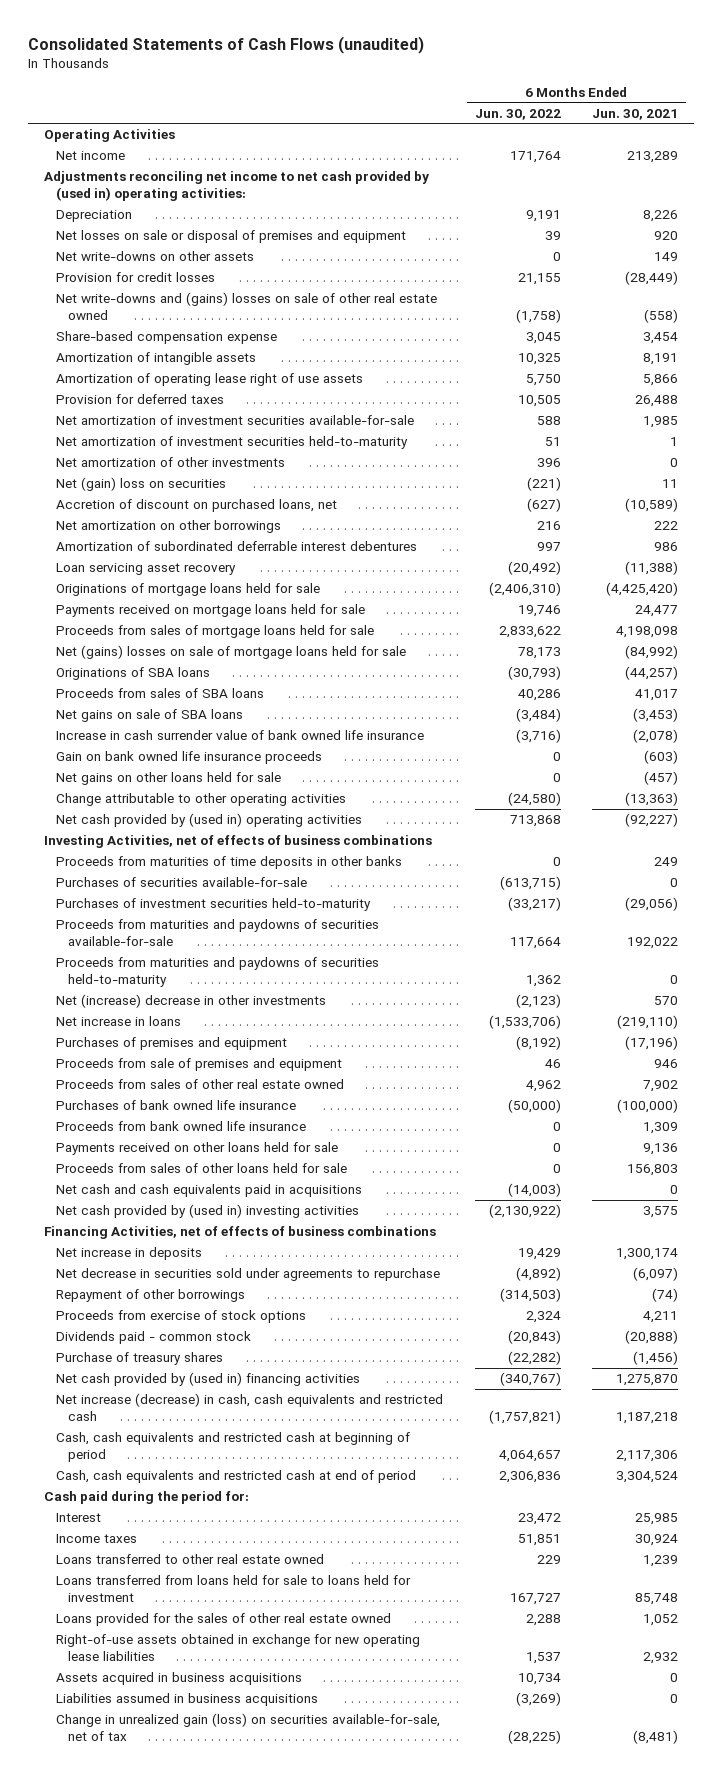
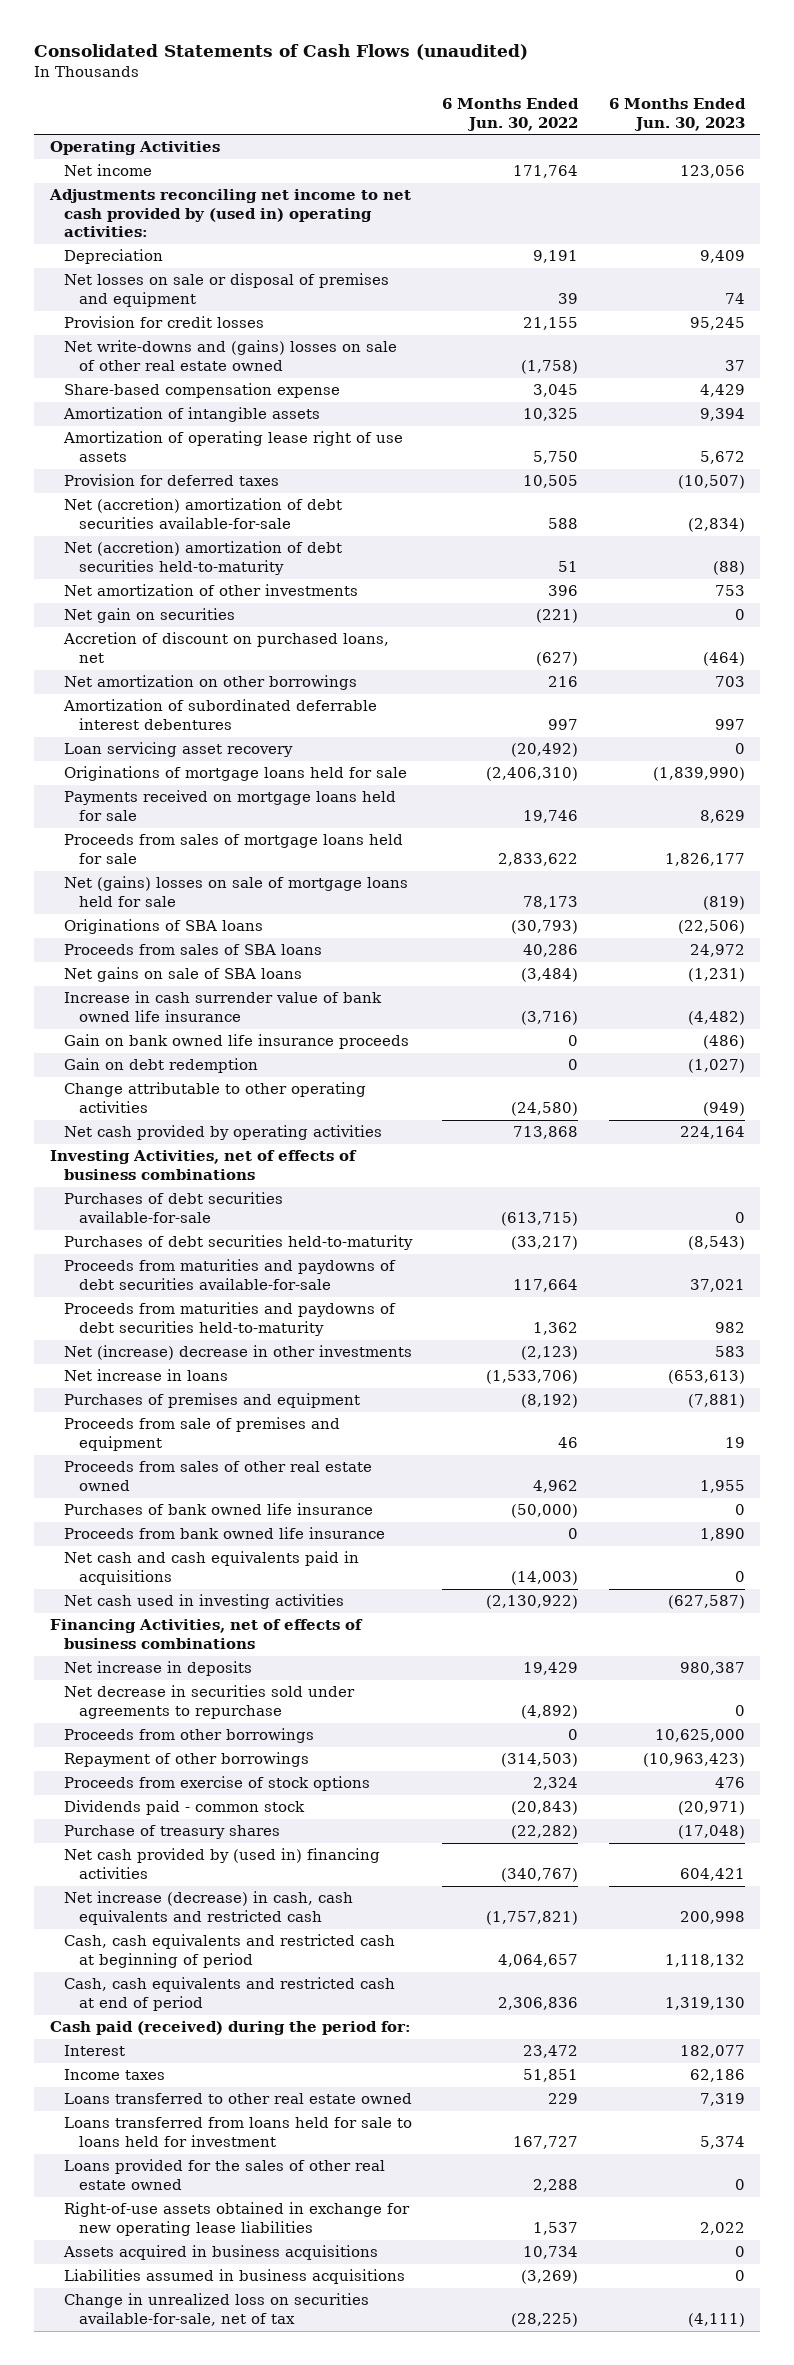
[592,108,679,120] Jun. 30, 2021 -> none
none -> [608,98,746,131] 6 Months Ended Jun. 30, 2023
[56,251,255,262] Net write-downs on other assets -> none
[56,415,415,426] Net amortization of investment securities available-for-sale -> [64,498,343,529] Net (accretion) amortization of debt securities available-for-sale
[56,436,409,450] Net amortization of investment securities held-to-maturity -> [64,541,343,575] Net (accretion) amortization of debt securities held-to-maturity
[56,477,227,492] Net (gain) loss on securities -> [64,608,236,624] Net gain on securities
[56,772,282,786] Net gains on other loans held for sale -> none
none -> [64,1058,259,1074] Gain on debt redemption
[56,813,363,828] Net cash provided by (used in) operating activities -> [64,1125,383,1141] Net cash provided by operating activities
[56,856,403,870] Proceeds from maturities of time deposits in other banks -> none
[56,877,308,888] Purchases of securities available-for-sale -> [64,1192,284,1223] Purchases of debt securities available-for-sale
[56,898,372,912] Purchases of investment securities held-to-maturity -> [64,1235,414,1251] Purchases of debt securities held-to-maturity
[56,919,380,947] Proceeds from maturities and paydowns of securities available-for-sale -> [64,1259,397,1290] Proceeds from maturities and paydowns of debt securities available-for-sale
[56,957,380,988] Proceeds from maturities and paydowns of securities held-to-maturity -> [64,1302,397,1336] Proceeds from maturities and paydowns of debt securities held-to-maturity
[56,1142,339,1156] Payments received on other loans held for sale -> none
[56,1163,348,1174] Proceeds from sales of other loans held for sale -> none
[56,1204,360,1219] Net cash provided by (used in) investing activities -> [64,1594,345,1610] Net cash used in investing activities
none -> [64,1728,315,1744] Proceeds from other borrowings
[43,1491,249,1505] Cash paid during the period for: -> [49,2021,411,2036] Cash paid (received) during the period for:
[56,1713,441,1742] Change in unrealized gain (loss) on securities available-for-sale, net of tax -> [64,2293,370,2326] Change in unrealized loss on securities available-for-sale, net of tax

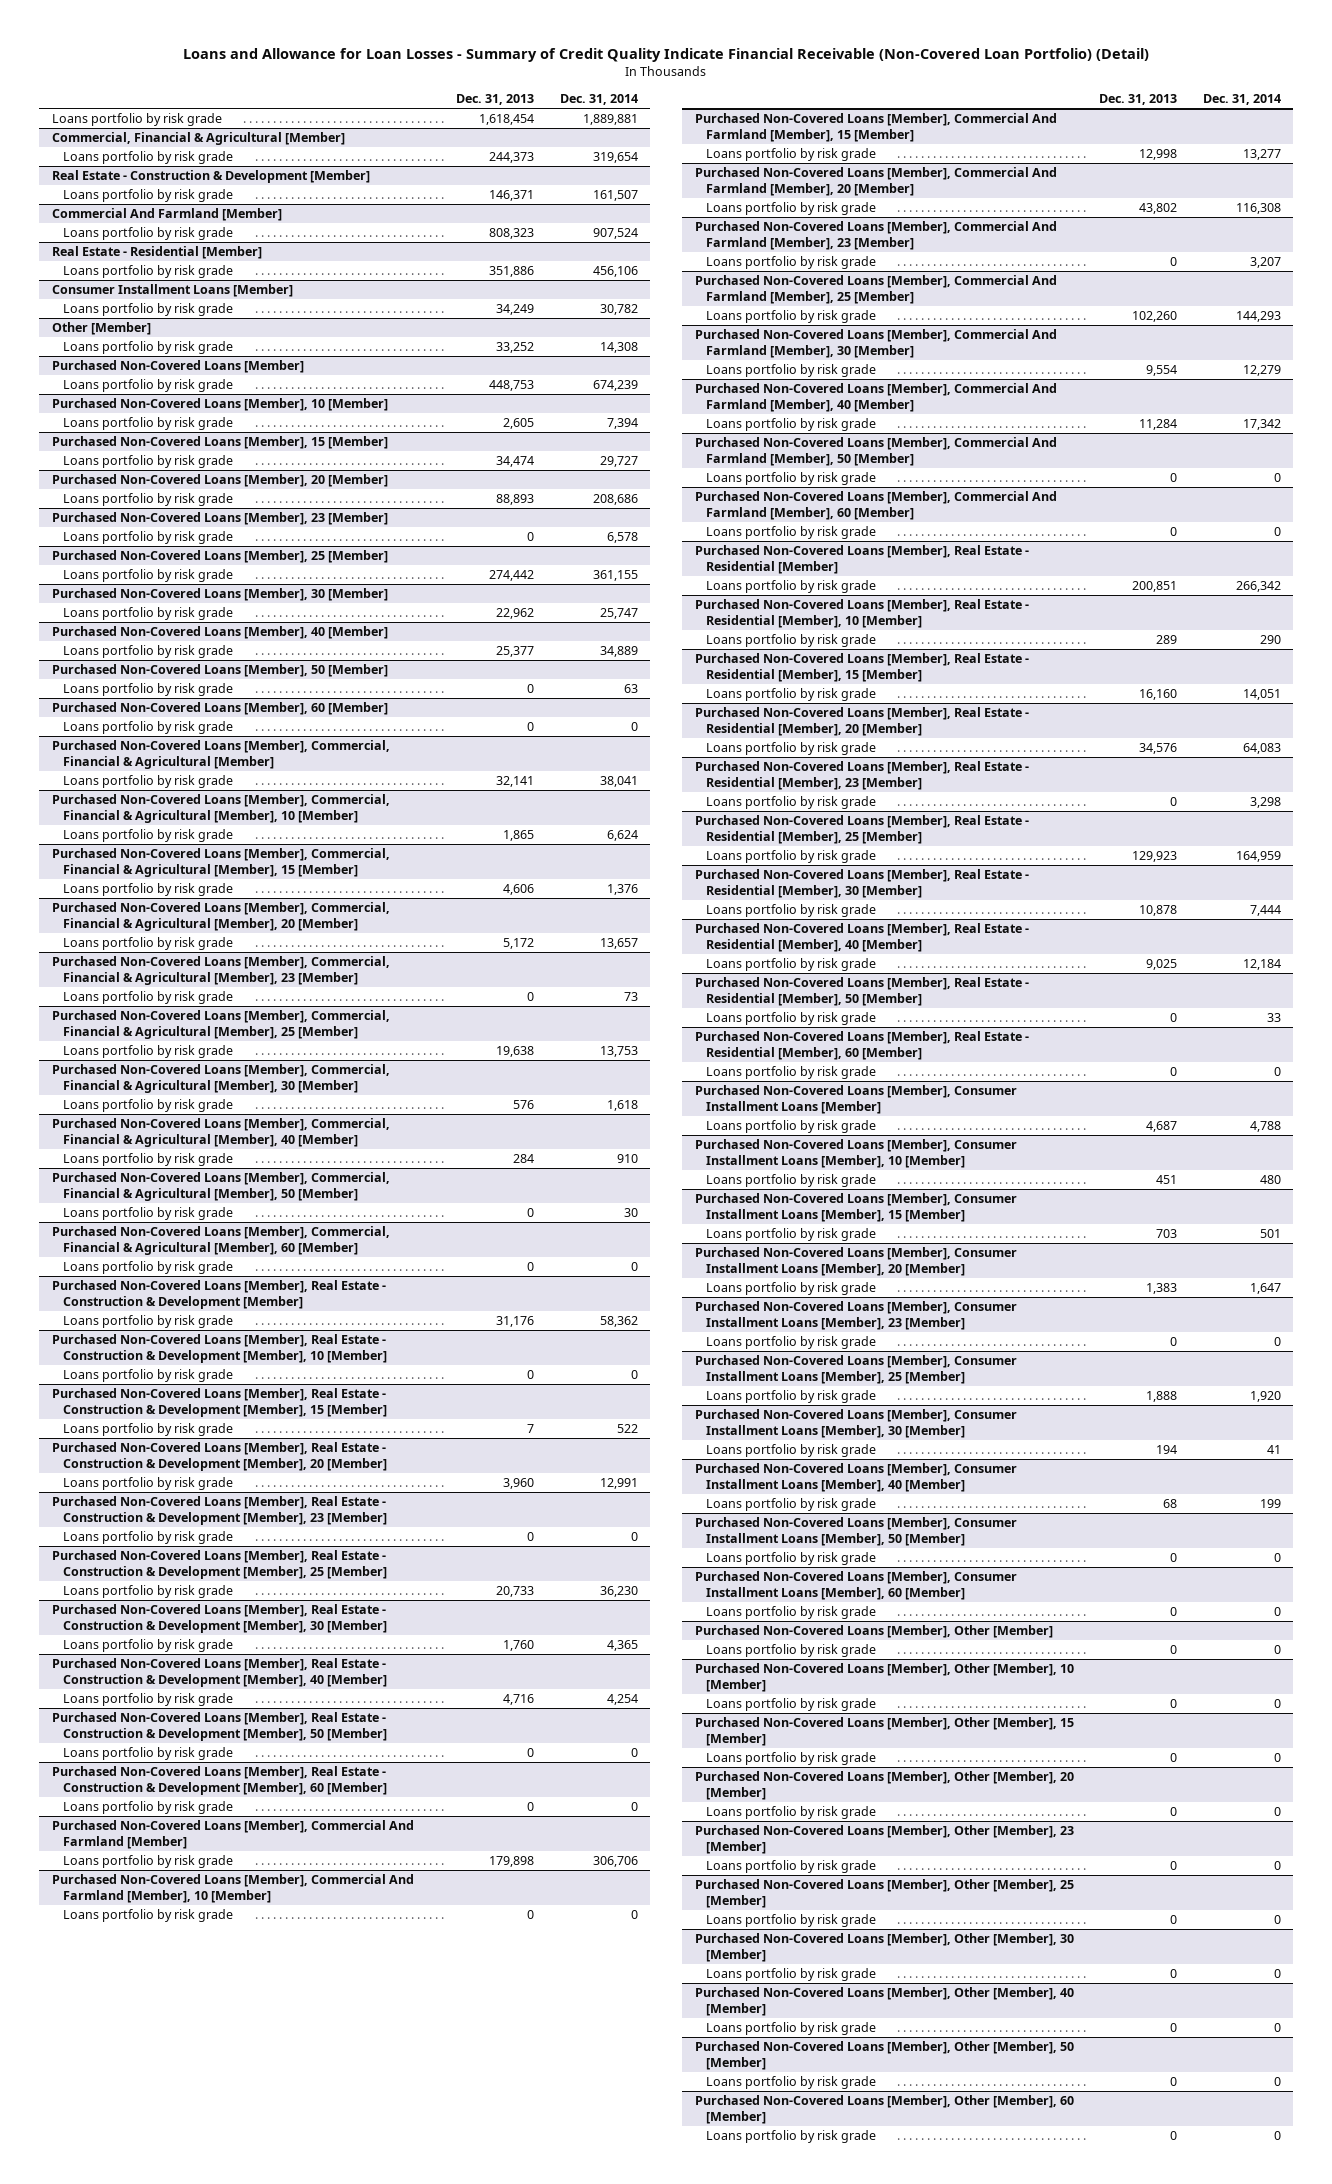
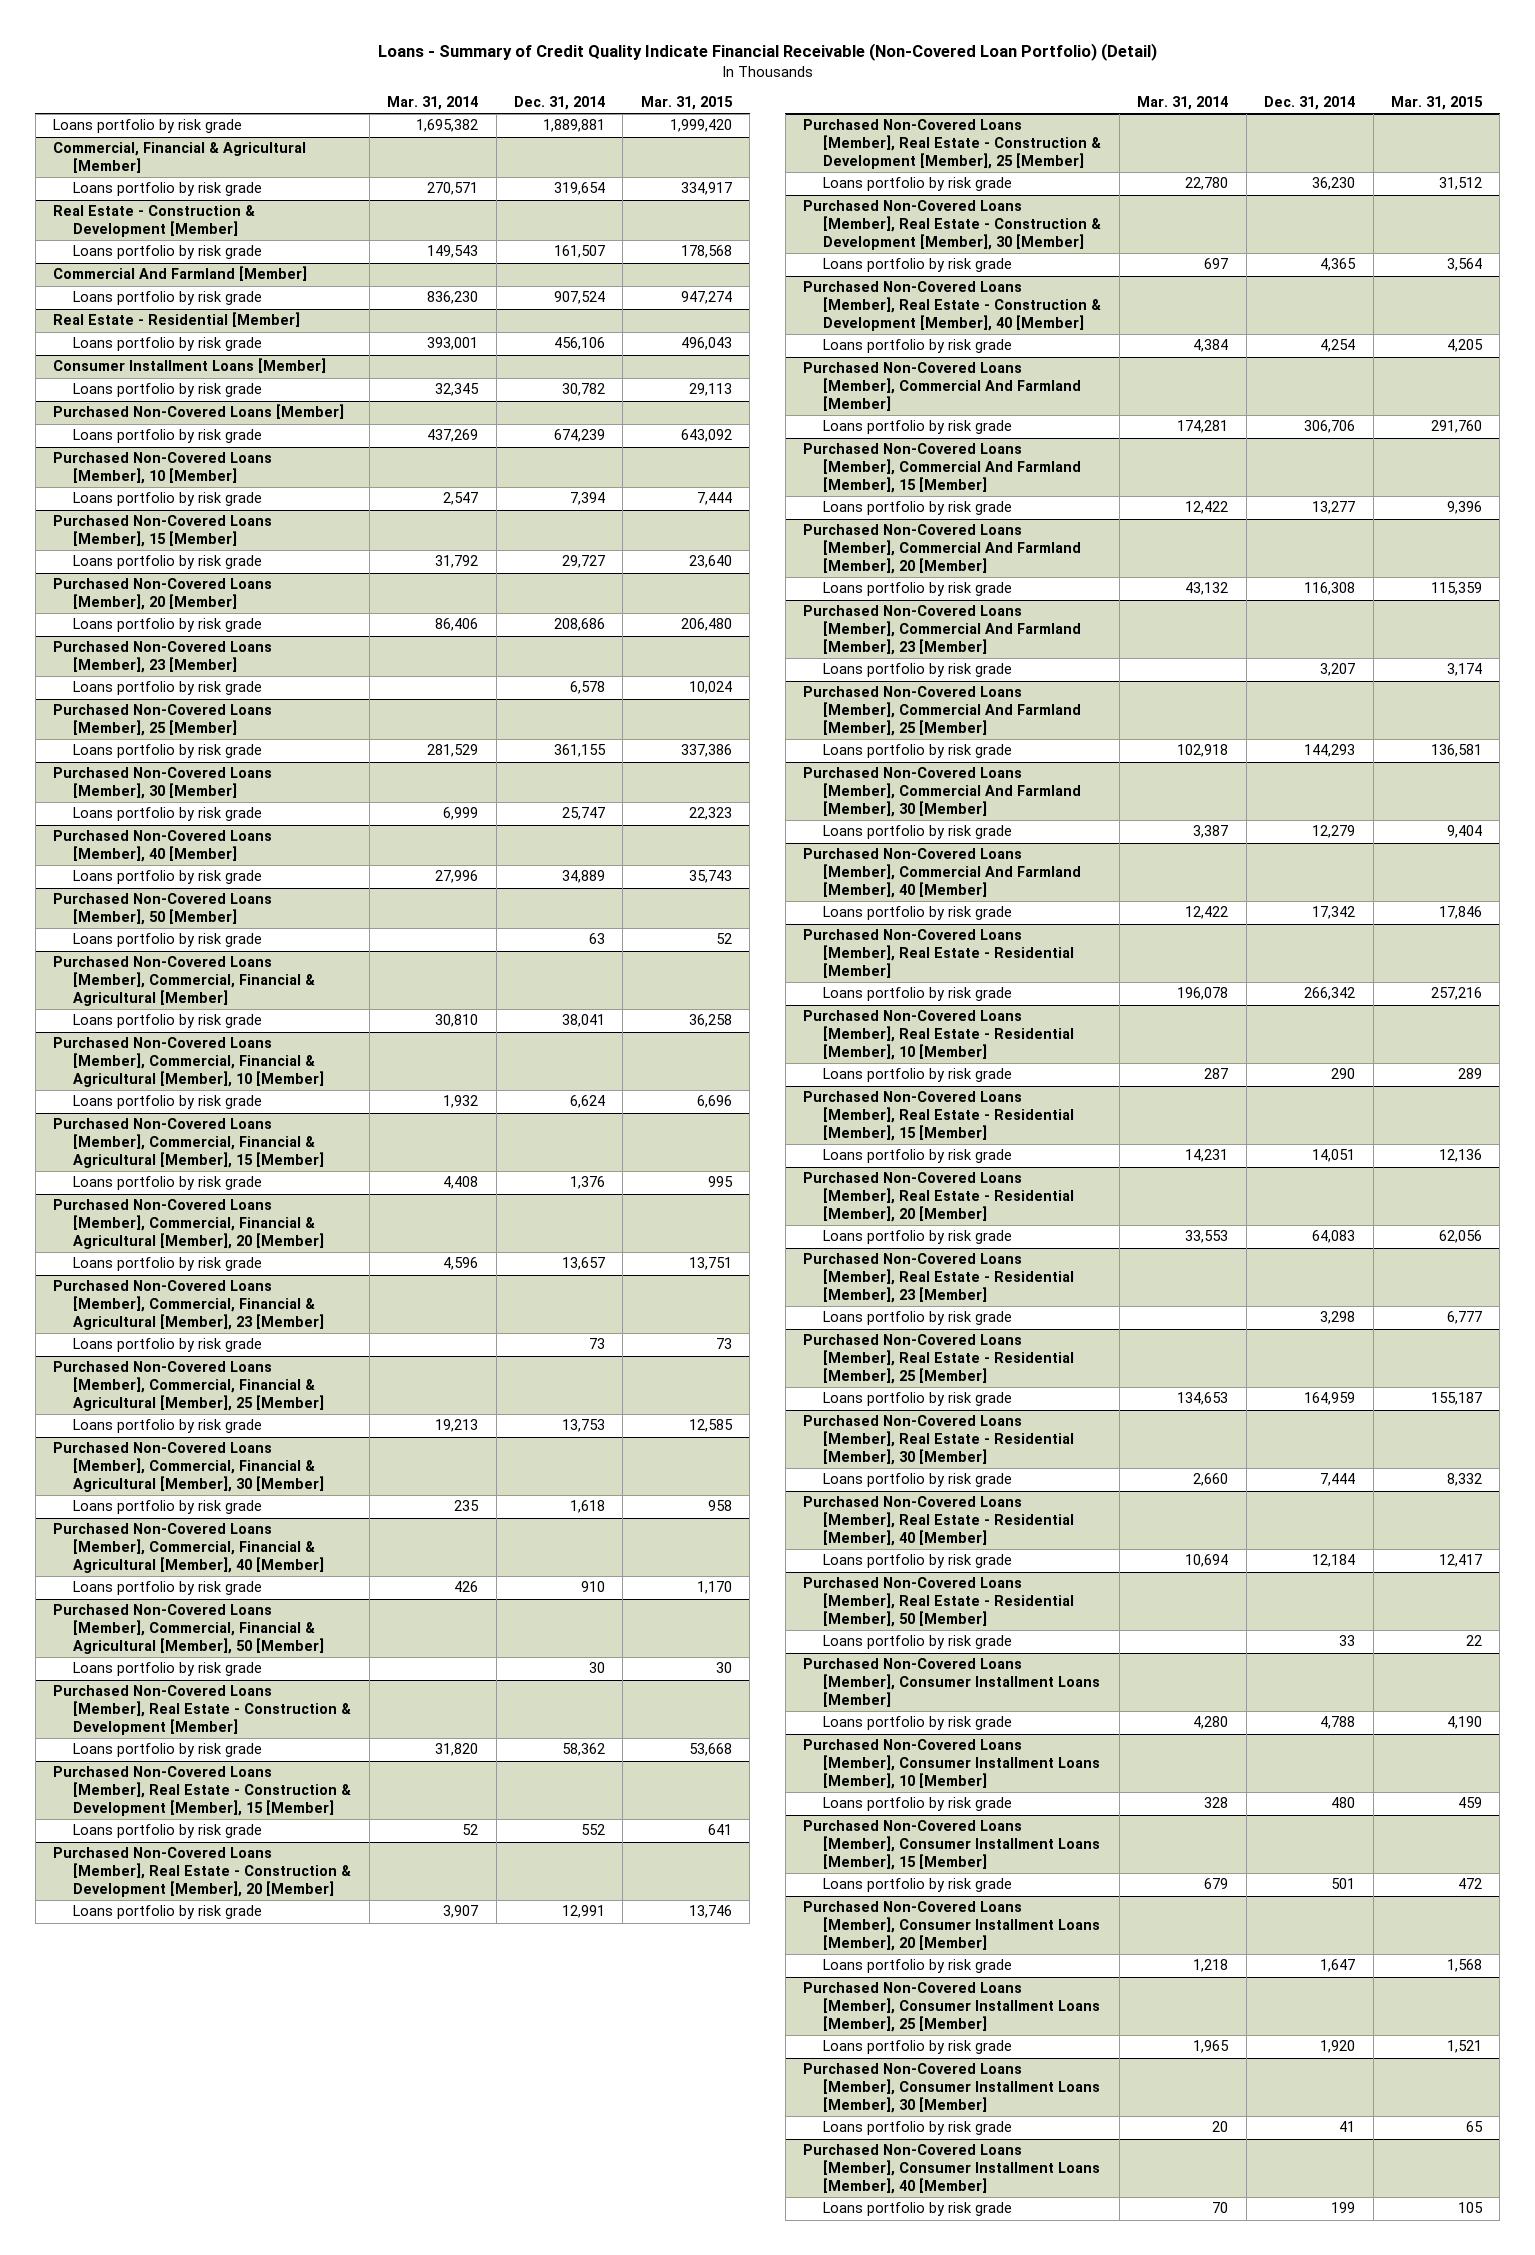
[183,47,1150,62] Loans and Allowance for Loan Losses - Summary of Credit Quality Indicate Financial Receivable (Non-Covered Loan Portfolio) (Detail) -> [377,43,1157,62] Loans - Summary of Credit Quality Indicate Financial Receivable (Non-Covered Loan Portfolio) (Detail)
[456,93,535,105] Dec. 31, 2013 -> none
none -> [387,96,479,111] Mar. 31, 2014
none -> [640,96,733,111] Mar. 31, 2015
[51,322,151,336] Other [Member] -> none
[63,341,234,355] Loans portfolio by risk grade -> none
[51,702,388,716] Purchased Non-Covered Loans [Member], 60 [Member] -> none
[63,721,234,735] Loans portfolio by risk grade -> none
[51,1226,390,1256] Purchased Non-Covered Loans [Member], Commercial, Financial & Agricultural [Member], 60 [Member] -> none
[63,1261,234,1275] Loans portfolio by risk grade -> none
[51,1334,388,1364] Purchased Non-Covered Loans [Member], Real Estate - Construction & Development [Member], 10 [Member] -> none
[63,1369,234,1383] Loans portfolio by risk grade -> none
[616,1424,638,1434] 522 -> [580,1824,605,1836] 552
[51,1496,388,1526] Purchased Non-Covered Loans [Member], Real Estate - Construction & Development [Member], 23 [Member] -> none
[63,1531,234,1545] Loans portfolio by risk grade -> none
[51,1712,388,1742] Purchased Non-Covered Loans [Member], Real Estate - Construction & Development [Member], 50 [Member] -> none
[63,1747,234,1761] Loans portfolio by risk grade -> none
[51,1766,388,1796] Purchased Non-Covered Loans [Member], Real Estate - Construction & Development [Member], 60 [Member] -> none
[63,1801,234,1815] Loans portfolio by risk grade -> none
[51,1874,414,1904] Purchased Non-Covered Loans [Member], Commercial And Farmland [Member], 10 [Member] -> none
[63,1909,234,1923] Loans portfolio by risk grade -> none
[694,437,1057,467] Purchased Non-Covered Loans [Member], Commercial And Farmland [Member], 50 [Member] -> none
[706,472,877,486] Loans portfolio by risk grade -> none
[694,491,1057,521] Purchased Non-Covered Loans [Member], Commercial And Farmland [Member], 60 [Member] -> none
[706,526,877,540] Loans portfolio by risk grade -> none
[694,1031,1029,1061] Purchased Non-Covered Loans [Member], Real Estate - Residential [Member], 60 [Member] -> none
[706,1066,877,1080] Loans portfolio by risk grade -> none
[694,1301,1017,1331] Purchased Non-Covered Loans [Member], Consumer Installment Loans [Member], 23 [Member] -> none
[706,1336,877,1350] Loans portfolio by risk grade -> none
[694,1517,1017,1547] Purchased Non-Covered Loans [Member], Consumer Installment Loans [Member], 50 [Member] -> none
[706,1552,877,1566] Loans portfolio by risk grade -> none
[694,1571,1017,1601] Purchased Non-Covered Loans [Member], Consumer Installment Loans [Member], 60 [Member] -> none
[706,1606,877,1620] Loans portfolio by risk grade -> none
[694,1625,1053,1639] Purchased Non-Covered Loans [Member], Other [Member] -> none
[706,1644,877,1658] Loans portfolio by risk grade -> none
[694,1663,1074,1693] Purchased Non-Covered Loans [Member], Other [Member], 10 [Member] -> none
[706,1698,877,1712] Loans portfolio by risk grade -> none
[694,1717,1074,1747] Purchased Non-Covered Loans [Member], Other [Member], 15 [Member] -> none
[706,1752,877,1766] Loans portfolio by risk grade -> none
[694,1771,1074,1801] Purchased Non-Covered Loans [Member], Other [Member], 20 [Member] -> none
[706,1806,877,1820] Loans portfolio by risk grade -> none
[694,1825,1074,1855] Purchased Non-Covered Loans [Member], Other [Member], 23 [Member] -> none
[706,1860,877,1874] Loans portfolio by risk grade -> none
[694,1879,1074,1909] Purchased Non-Covered Loans [Member], Other [Member], 25 [Member] -> none
[706,1914,877,1928] Loans portfolio by risk grade -> none
[694,1933,1074,1963] Purchased Non-Covered Loans [Member], Other [Member], 30 [Member] -> none
[706,1968,877,1982] Loans portfolio by risk grade -> none
[694,1987,1074,2017] Purchased Non-Covered Loans [Member], Other [Member], 40 [Member] -> none
[706,2022,877,2036] Loans portfolio by risk grade -> none
[694,2041,1074,2071] Purchased Non-Covered Loans [Member], Other [Member], 50 [Member] -> none
[706,2076,877,2090] Loans portfolio by risk grade -> none
[694,2095,1074,2125] Purchased Non-Covered Loans [Member], Other [Member], 60 [Member] -> none
[706,2130,877,2144] Loans portfolio by risk grade -> none

